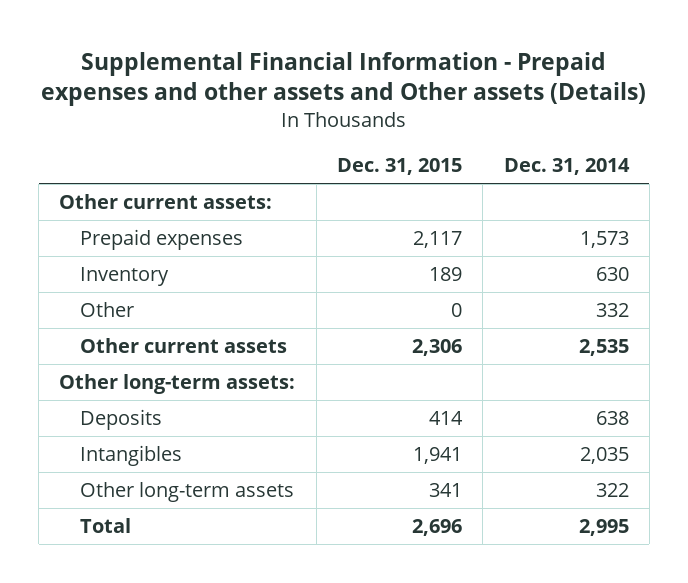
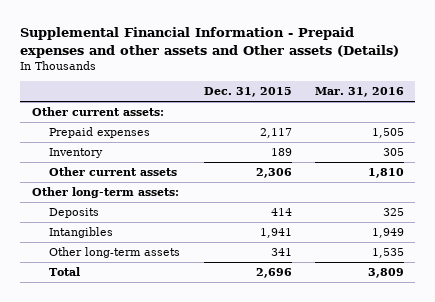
[503,158,630,176] Dec. 31, 2014 -> none
none -> [314,87,404,98] Mar. 31, 2016
[80,302,135,318] Other -> none

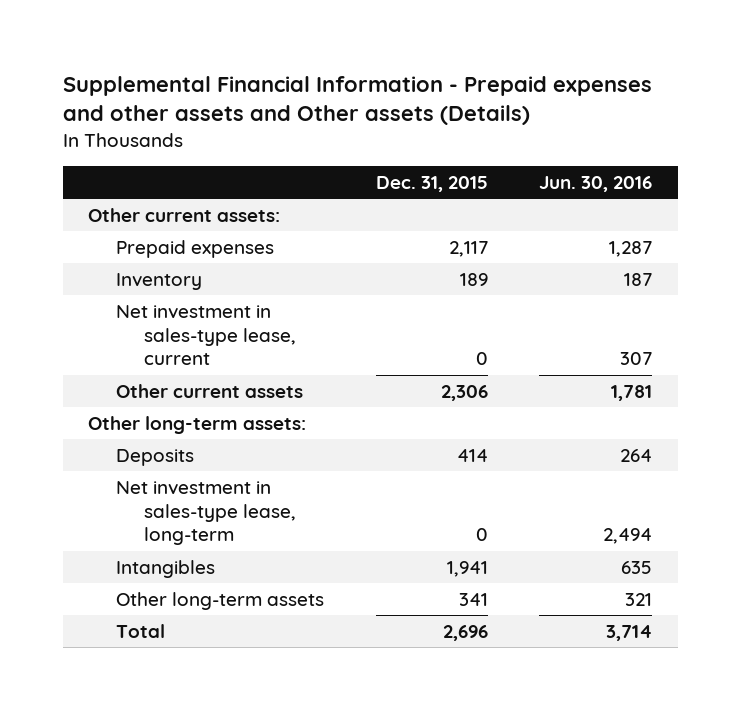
[314,87,404,98] Mar. 31, 2016 -> none
none -> [539,175,653,192] Jun. 30, 2016
none -> [116,304,297,366] Net investment in sales-type lease, current
none -> [116,480,297,546] Net investment in sales-type lease, long-term

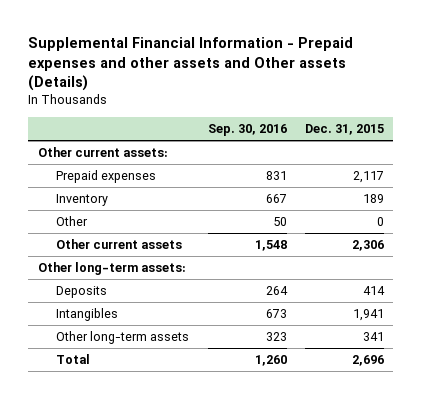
[539,175,653,192] Jun. 30, 2016 -> none
none -> [207,123,287,136] Sep. 30, 2016
[116,304,297,366] Net investment in sales-type lease, current -> none
none -> [56,216,89,227] Other
[116,480,297,546] Net investment in sales-type lease, long-term -> none

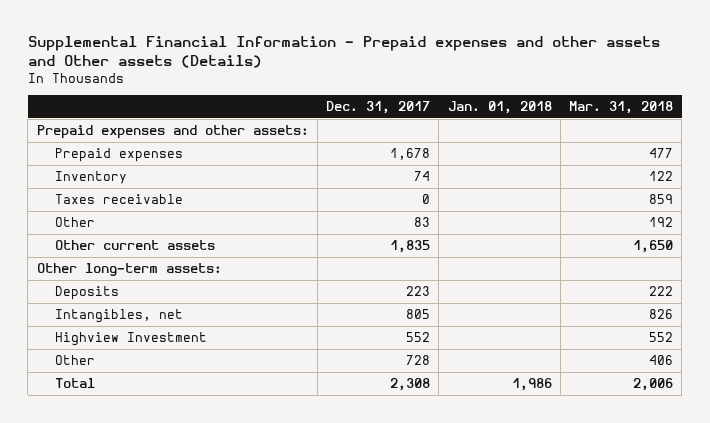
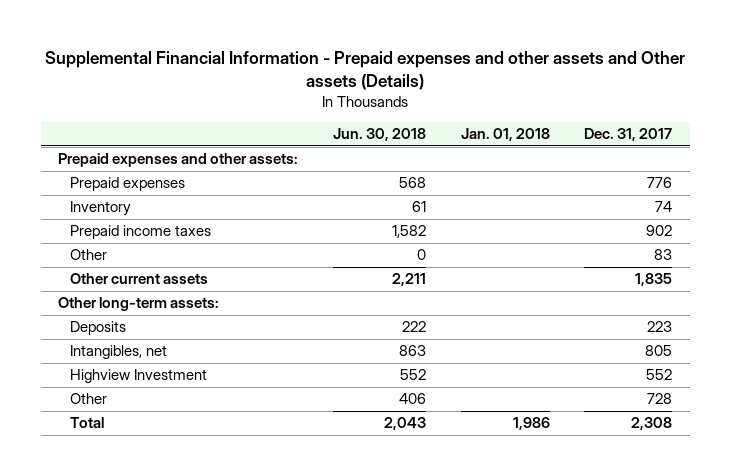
[569,101,674,115] Mar. 31, 2018 -> none
none -> [332,128,426,142] Jun. 30, 2018
[390,147,431,160] 1,678 -> [647,177,673,189] 776
[54,193,183,204] Taxes receivable -> none
none -> [70,225,212,240] Prepaid income taxes

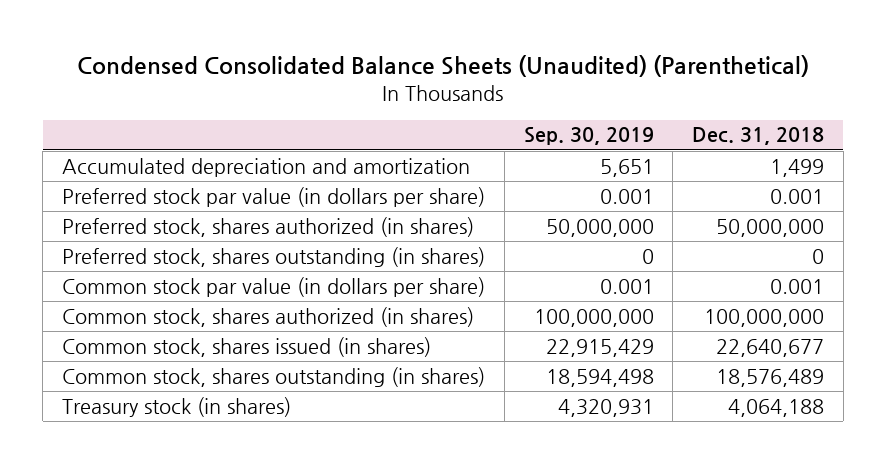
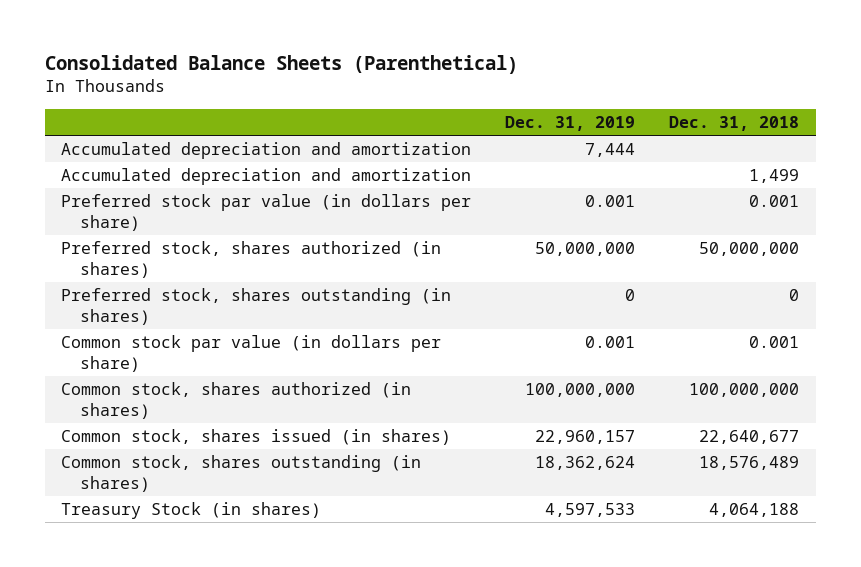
[77,55,810,78] Condensed Consolidated Balance Sheets (Unaudited) (Parenthetical) -> [44,55,518,75] Consolidated Balance Sheets (Parenthetical)
[523,127,654,146] Sep. 30, 2019 -> none
none -> [505,115,636,131] Dec. 31, 2019
none -> [61,142,472,160] Accumulated depreciation and amortization
[61,396,291,417] Treasury stock (in shares) -> [61,502,322,520] Treasury Stock (in shares)

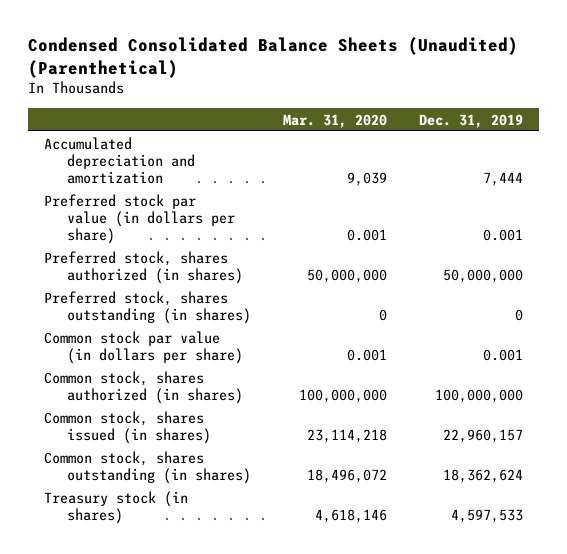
[44,55,518,75] Consolidated Balance Sheets (Parenthetical) -> [28,36,519,78] Condensed Consolidated Balance Sheets (Unaudited) (Parenthetical)
[669,115,800,131] Dec. 31, 2018 -> none
none -> [282,113,387,128] Mar. 31, 2020
[61,168,472,186] Accumulated depreciation and amortization -> none
[61,502,322,520] Treasury Stock (in shares) -> [44,490,189,524] Treasury stock (in shares)

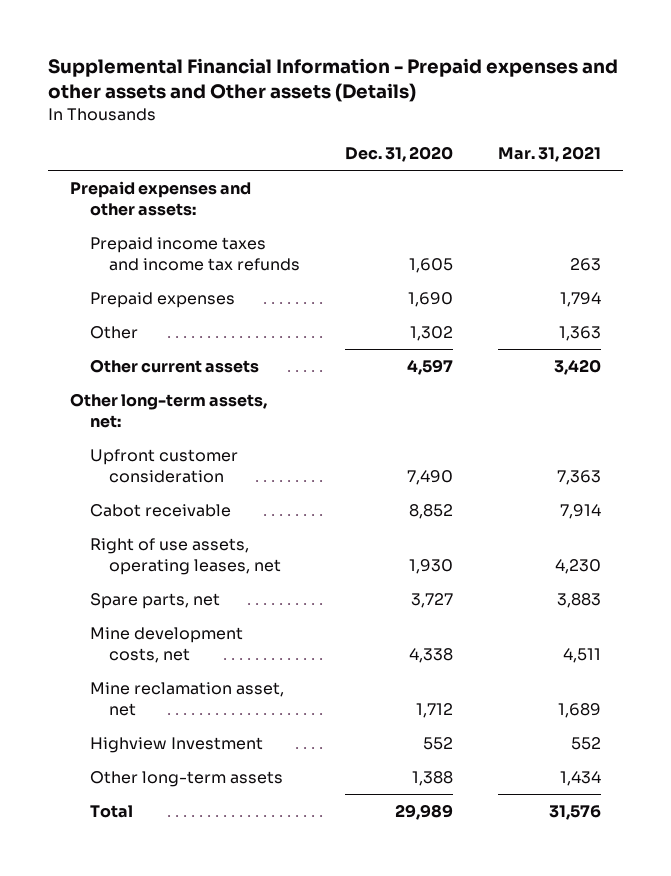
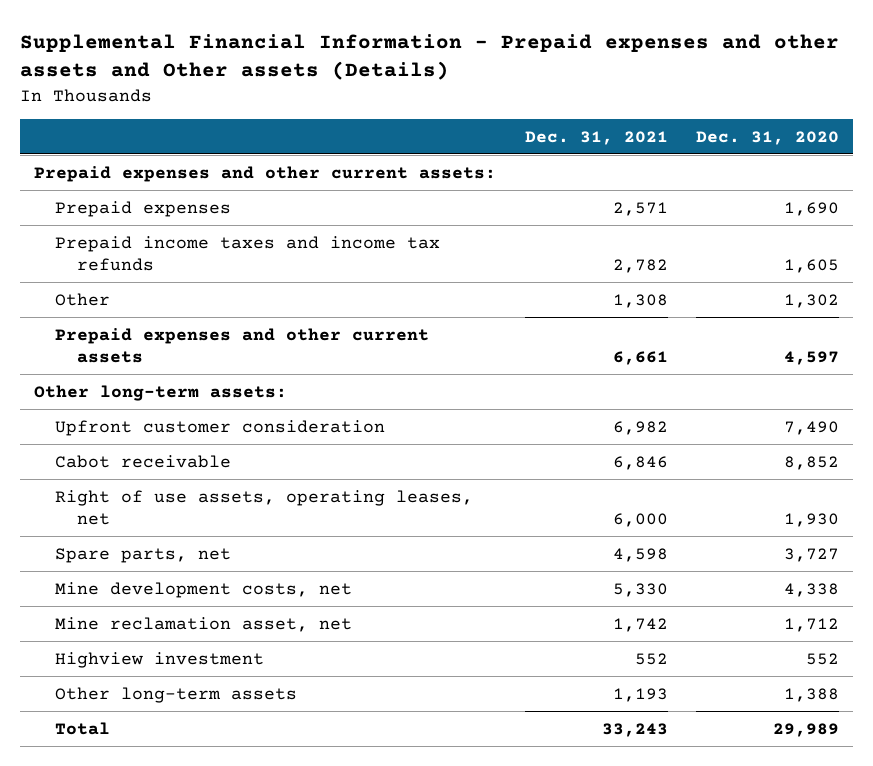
[498,146,602,163] Mar. 31, 2021 -> none
none -> [524,130,668,145] Dec. 31, 2021
[70,180,252,216] Prepaid expenses and other assets: -> [34,165,497,182] Prepaid expenses and other current assets:
[89,236,301,271] Prepaid income taxes and income tax refunds -> [55,235,441,272] Prepaid income taxes and income tax refunds
[89,358,259,373] Other current assets -> [55,327,430,364] Prepaid expenses and other current assets
[70,392,268,428] Other long-term assets, net: -> [34,384,288,401] Other long-term assets:
[89,736,263,753] Highview Investment -> [55,651,265,668] Highview investment

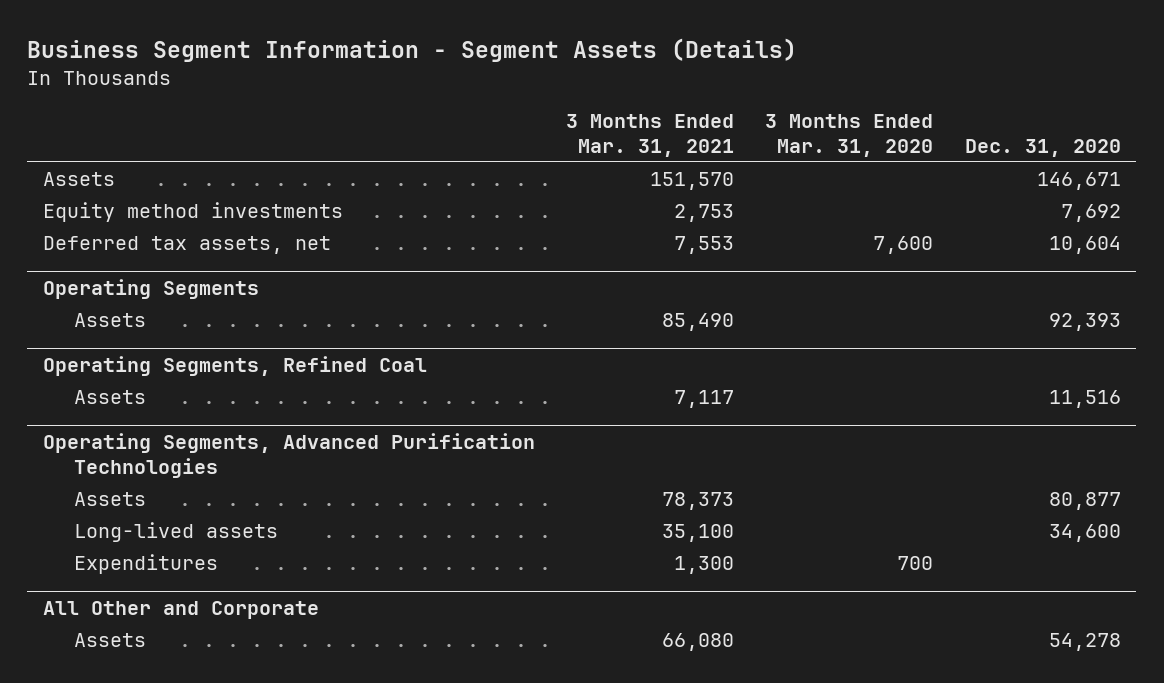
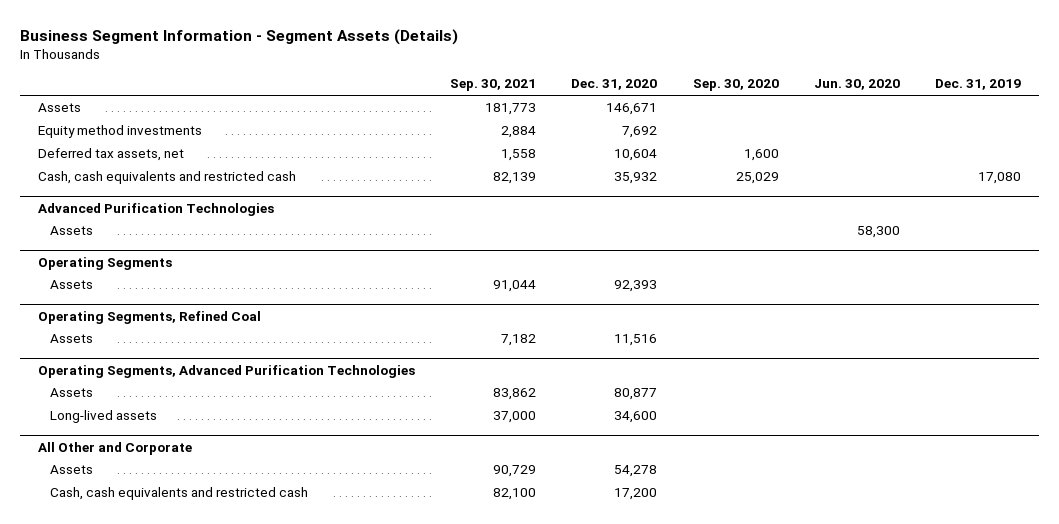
[566,113,735,157] 3 Months Ended Mar. 31, 2021 -> none
[765,113,934,157] 3 Months Ended Mar. 31, 2020 -> none
none -> [450,79,537,92] Sep. 30, 2021
none -> [692,79,779,92] Sep. 30, 2020
none -> [814,79,901,91] Jun. 30, 2020
none -> [935,79,1022,91] Dec. 31, 2019
none -> [37,171,296,185] Cash, cash equivalents and restricted cash
none -> [37,202,274,216] Advanced Purification Technologies
none -> [49,226,93,236] Assets
[74,554,219,575] Expenditures -> none
none -> [49,487,308,501] Cash, cash equivalents and restricted cash

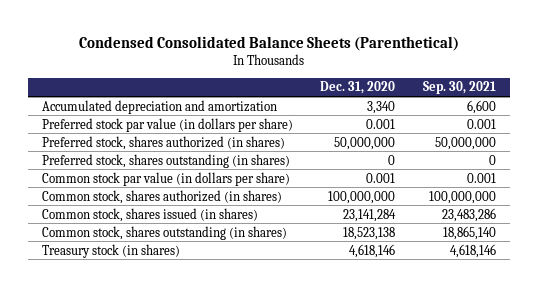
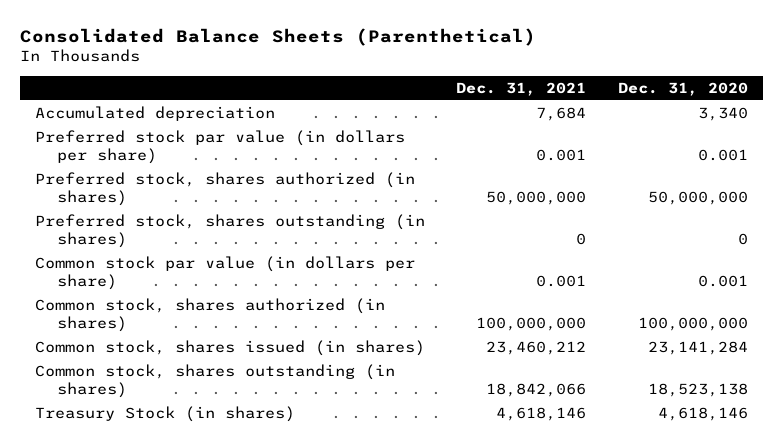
[78,35,459,51] Condensed Consolidated Balance Sheets (Parenthetical) -> [19,27,536,46] Consolidated Balance Sheets (Parenthetical)
[423,81,497,95] Sep. 30, 2021 -> none
none -> [456,81,587,96] Dec. 31, 2021
[41,99,277,114] Accumulated depreciation and amortization -> [35,105,276,121] Accumulated depreciation
[41,243,180,258] Treasury stock (in shares) -> [35,405,296,422] Treasury Stock (in shares)

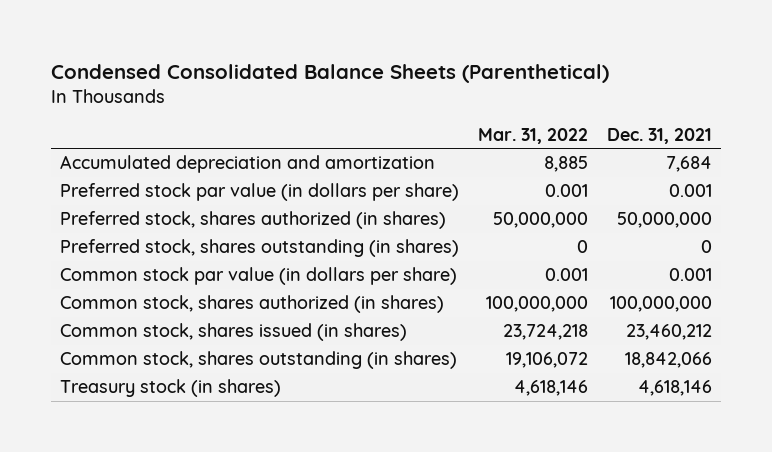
[19,27,536,46] Consolidated Balance Sheets (Parenthetical) -> [50,63,609,83] Condensed Consolidated Balance Sheets (Parenthetical)
[617,81,748,96] Dec. 31, 2020 -> none
none -> [477,127,588,144] Mar. 31, 2022
[35,105,276,121] Accumulated depreciation -> [60,155,436,174] Accumulated depreciation and amortization
[35,405,296,422] Treasury Stock (in shares) -> [60,379,282,398] Treasury stock (in shares)

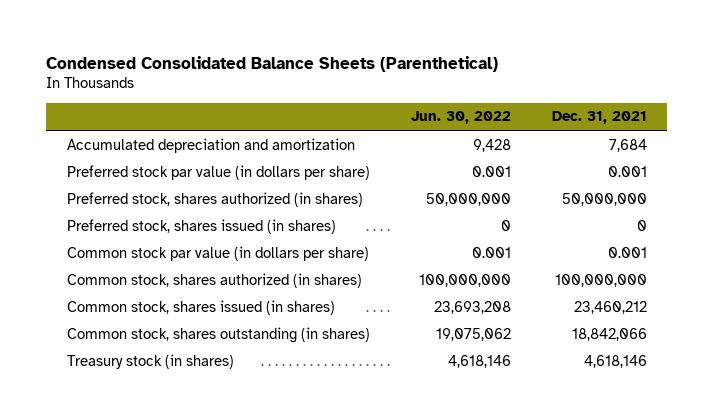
[477,127,588,144] Mar. 31, 2022 -> none
none -> [410,111,511,125] Jun. 30, 2022
[60,239,460,258] Preferred stock, shares outstanding (in shares) -> [66,218,336,234] Preferred stock, shares issued (in shares)

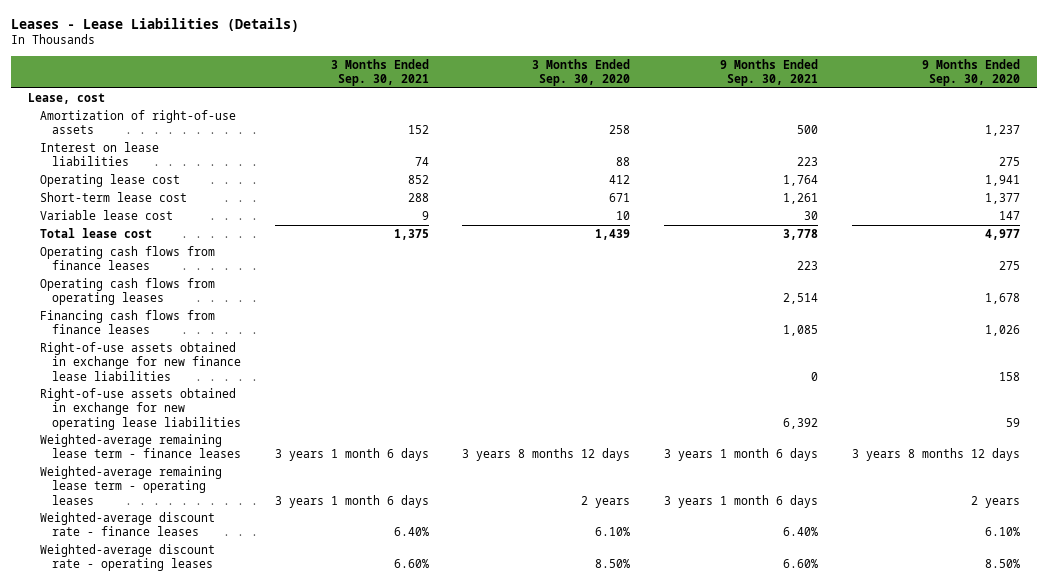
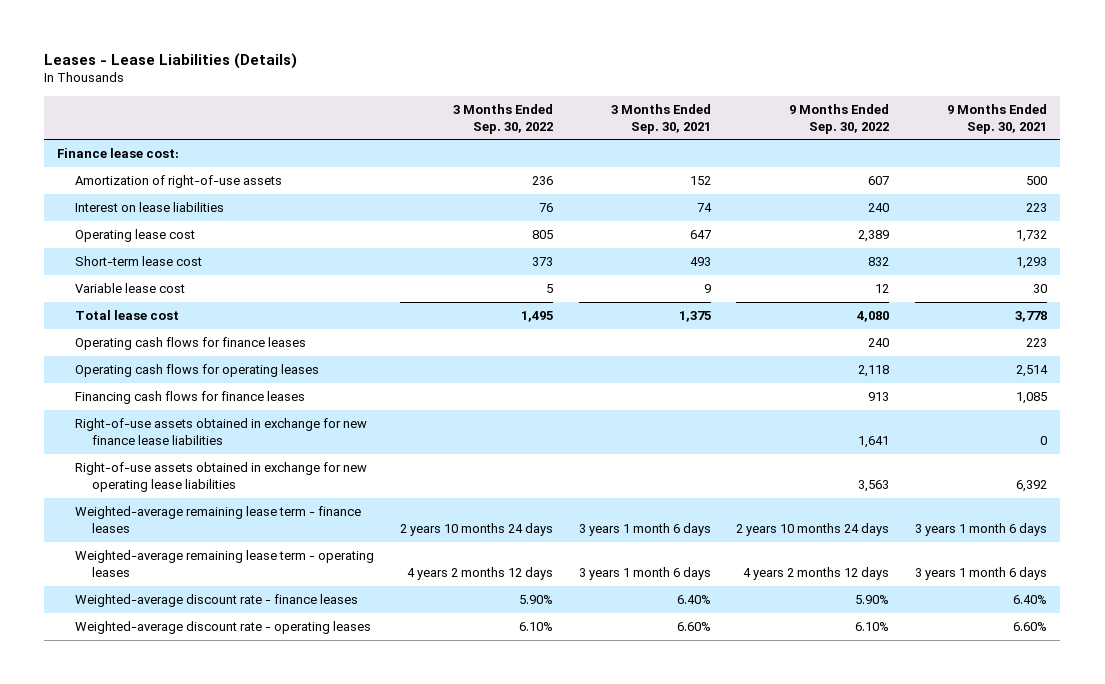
[532,58,631,87] 3 Months Ended Sep. 30, 2020 -> none
[921,58,1020,87] 9 Months Ended Sep. 30, 2020 -> none
none -> [452,103,553,134] 3 Months Ended Sep. 30, 2022
none -> [789,103,890,134] 9 Months Ended Sep. 30, 2022
[27,92,105,104] Lease, cost -> [57,148,180,159] Finance lease cost:
[407,174,429,184] 852 -> [689,230,711,240] 647
[783,174,819,186] 1,764 -> [1016,230,1048,243] 1,732
[407,192,429,202] 288 -> [689,257,711,267] 493
[783,192,819,204] 1,261 -> [1016,257,1048,270] 1,293
[39,245,215,271] Operating cash flows from finance leases -> [74,337,306,351] Operating cash flows for finance leases
[39,277,215,306] Operating cash flows from operating leases -> [74,364,319,378] Operating cash flows for operating leases
[39,309,215,335] Financing cash flows from finance leases -> [74,391,305,405] Financing cash flows for finance leases

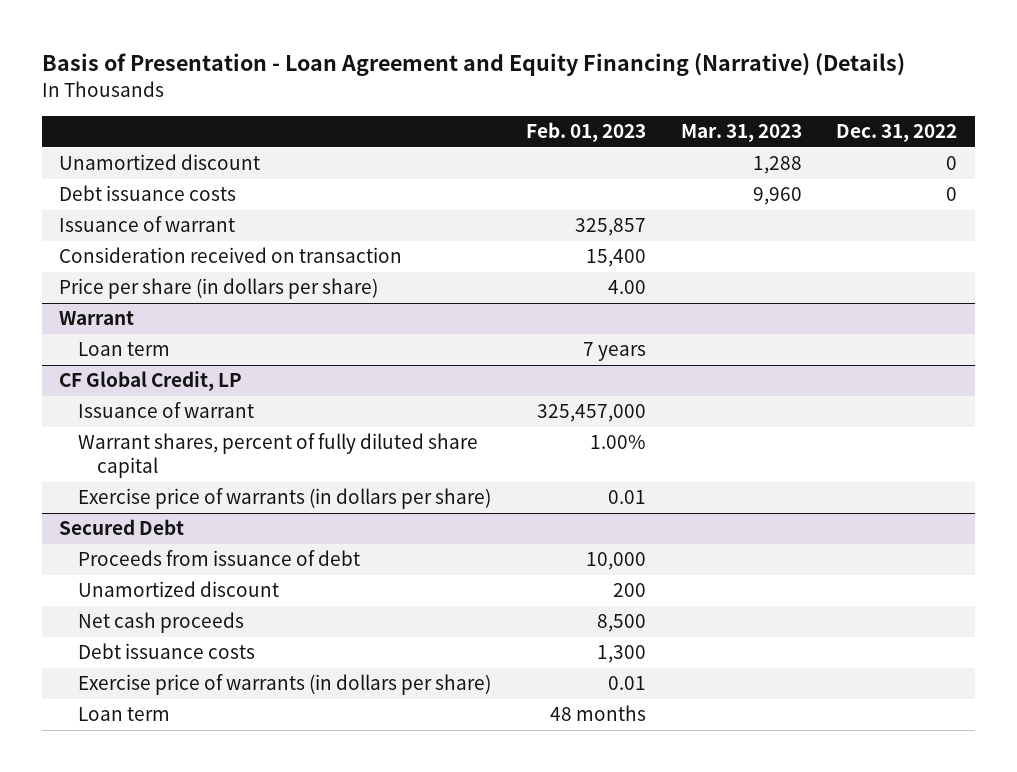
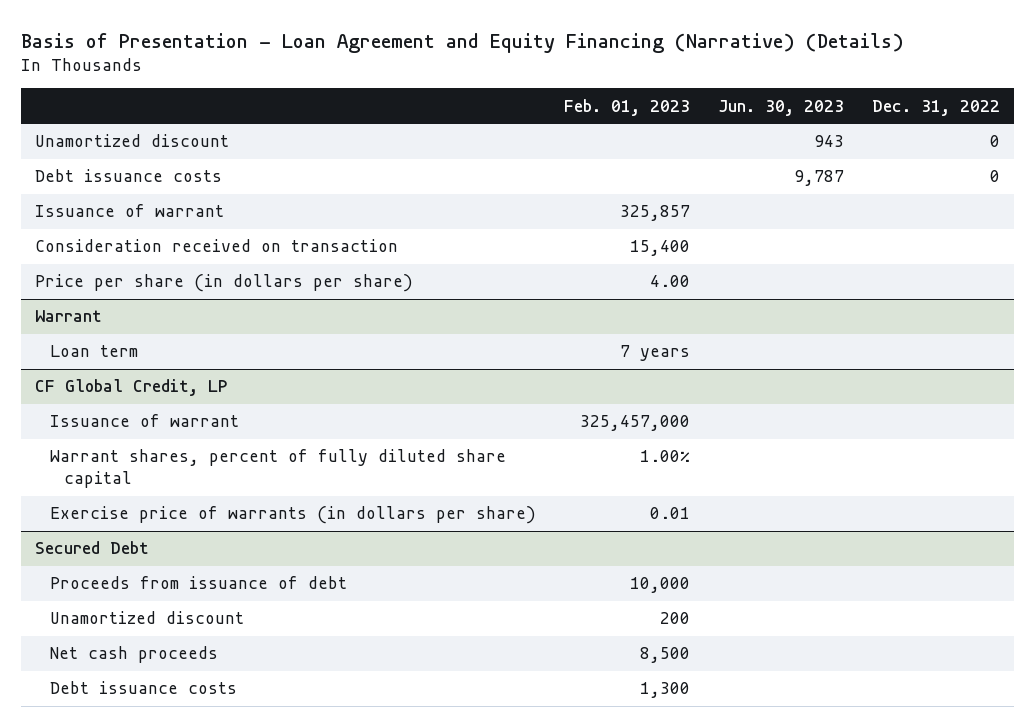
[680,123,802,142] Mar. 31, 2023 -> none
none -> [717,99,844,116] Jun. 30, 2023
[78,674,492,696] Exercise price of warrants (in dollars per share) -> none
[78,707,171,722] Loan term -> none

